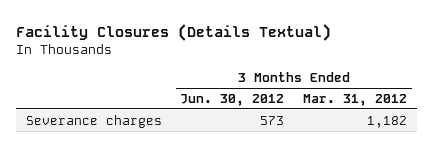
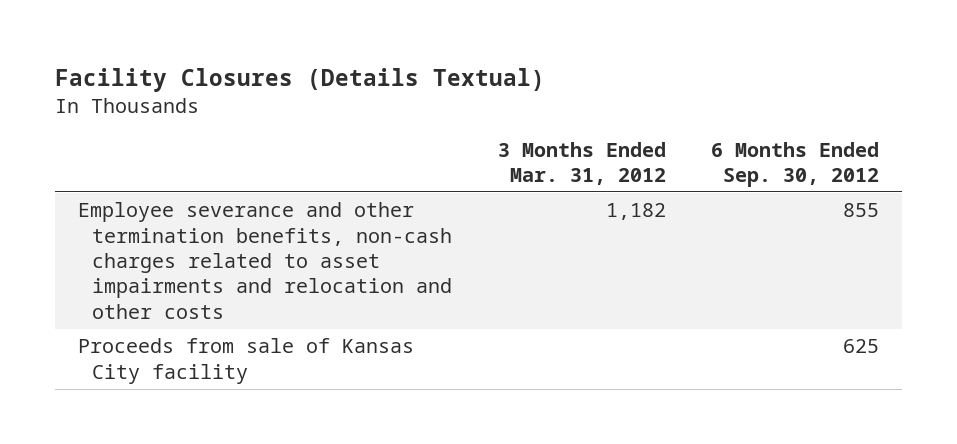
[180,93,285,106] Jun. 30, 2012 -> none
none -> [711,141,880,187] 6 Months Ended Sep. 30, 2012
[25,114,162,128] Severance charges -> [77,202,453,319] Employee severance and other termination benefits, non-cash charges related to asset impairments and relocation and other costs
none -> [77,338,414,384] Proceeds from sale of Kansas City facility

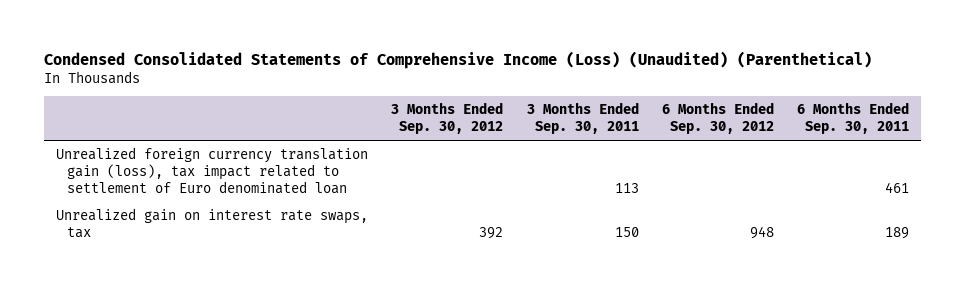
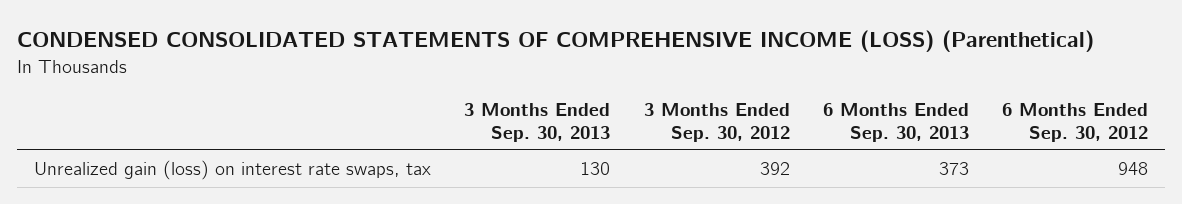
[44,50,873,69] Condensed Consolidated Statements of Comprehensive Income (Loss) (Unaudited) (Parenthetical) -> [17,29,1095,52] CONDENSED CONSOLIDATED STATEMENTS OF COMPREHENSIVE INCOME (LOSS) (Parenthetical)
[526,102,639,135] 3 Months Ended Sep. 30, 2011 -> none
[797,102,910,135] 6 Months Ended Sep. 30, 2011 -> none
none -> [464,102,611,142] 3 Months Ended Sep. 30, 2013
none -> [822,102,969,142] 6 Months Ended Sep. 30, 2013
[56,147,369,194] Unrealized foreign currency translation gain (loss), tax impact related to settlement of Euro denominated loan -> none
[56,208,369,239] Unrealized gain on interest rate swaps, tax -> [33,160,431,181] Unrealized gain (loss) on interest rate swaps, tax

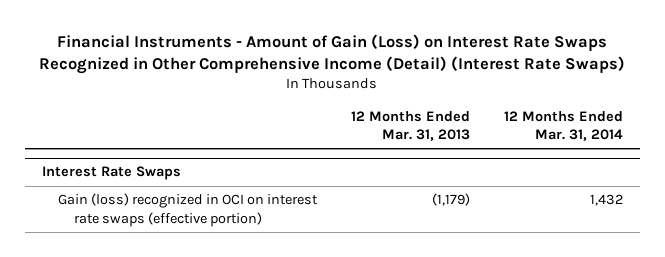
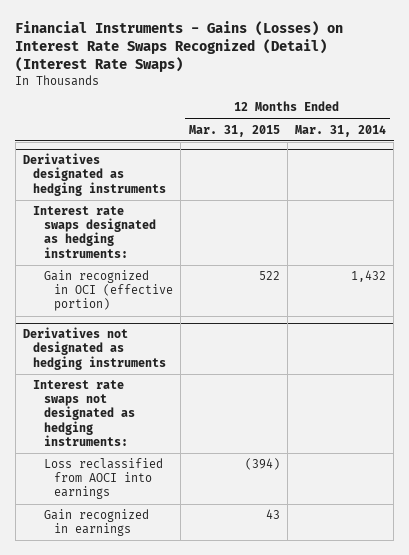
[39,33,626,74] Financial Instruments - Amount of Gain (Loss) on Interest Rate Swaps Recognized in Other Comprehensive Income (Detail) (Interest Rate Swaps) -> [15,21,344,73] Financial Instruments - Gains (Losses) on Interest Rate Swaps Recognized (Detail) (Interest Rate Swaps)
[350,110,470,142] 12 Months Ended Mar. 31, 2013 -> none
none -> [188,124,280,137] Mar. 31, 2015
[41,166,181,181] Interest Rate Swaps -> none
[57,193,318,227] Gain (loss) recognized in OCI on interest rate swaps (effective portion) -> none
none -> [23,153,167,196] Derivatives designated as hedging instruments
none -> [33,206,156,258] Interest rate swaps designated as hedging instruments:
none -> [43,270,174,312] Gain recognized in OCI (effective portion)
none -> [23,327,167,370] Derivatives not designated as hedging instruments
none -> [33,380,135,446] Interest rate swaps not designated as hedging instruments:
none -> [43,458,163,500] Loss reclassified from AOCI into earnings
none -> [43,509,149,537] Gain recognized in earnings

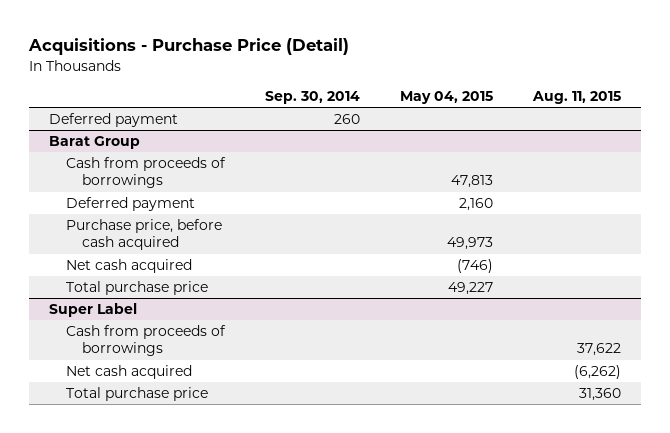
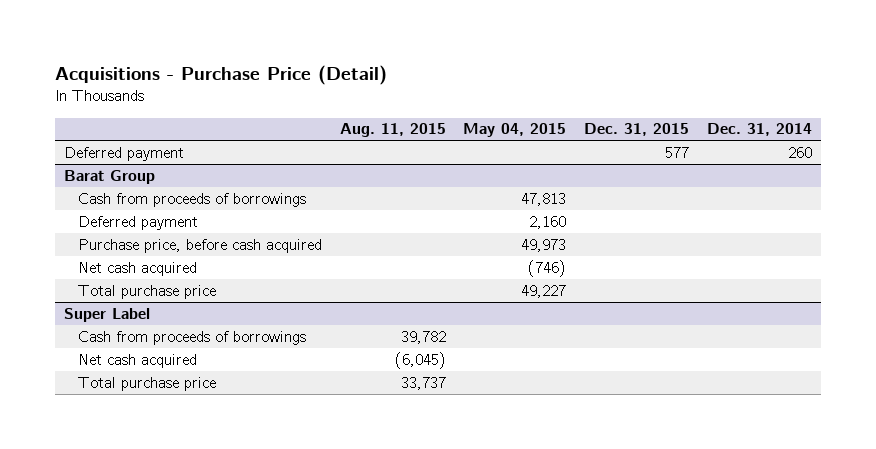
[264,90,360,104] Sep. 30, 2014 -> none
none -> [584,123,690,137] Dec. 31, 2015
none -> [706,123,812,137] Dec. 31, 2014
[577,343,622,357] 37,622 -> [400,330,446,344] 39,782
[574,365,622,380] (6,262) -> [394,351,446,369] (6,045)
[579,388,622,402] 31,360 -> [400,376,446,390] 33,737

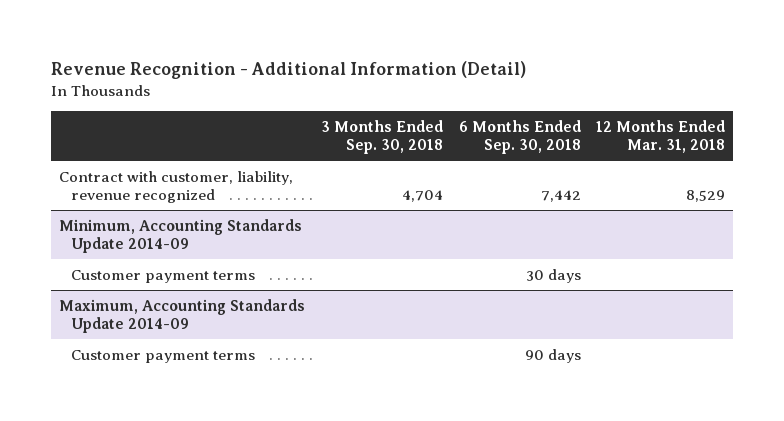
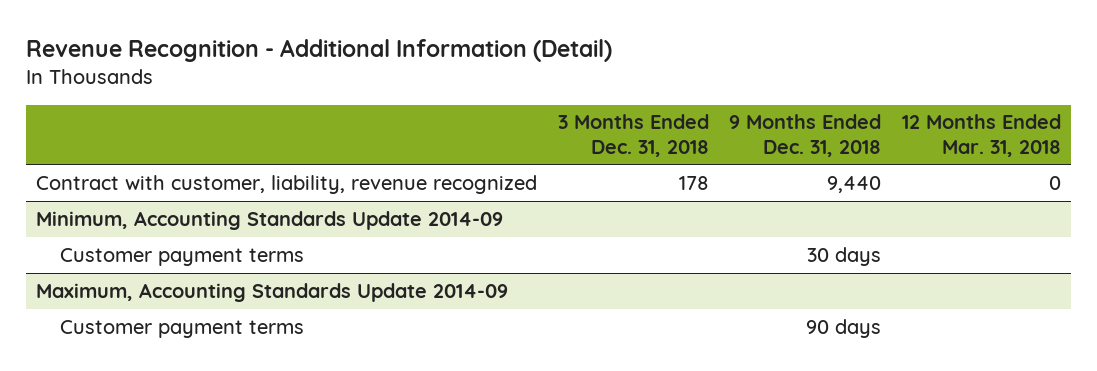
[320,119,443,155] 3 Months Ended Sep. 30, 2018 -> none
[458,119,581,155] 6 Months Ended Sep. 30, 2018 -> none
none -> [557,114,709,157] 3 Months Ended Dec. 31, 2018
none -> [729,114,882,157] 9 Months Ended Dec. 31, 2018
[686,190,726,203] 8,529 -> [1048,175,1061,190] 0

